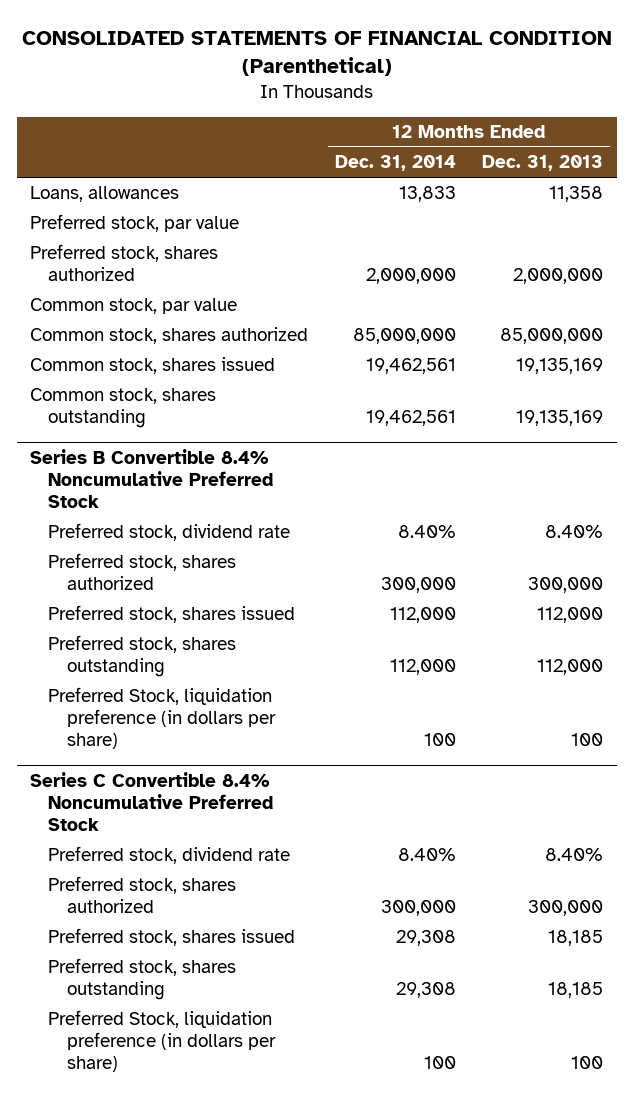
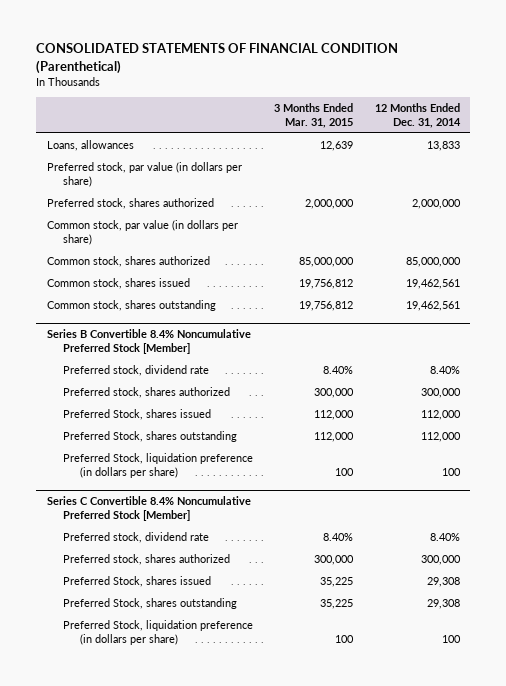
[482,155,604,172] Dec. 31, 2013 -> none
none -> [274,102,354,129] 3 Months Ended Mar. 31, 2015
[30,214,240,233] Preferred stock, par value -> [46,161,242,187] Preferred stock, par value (in dollars per share)
[30,298,238,315] Common stock, par value -> [46,219,238,245] Common stock, par value (in dollars per share)
[30,449,274,508] Series B Convertible 8.4% Noncumulative Preferred Stock -> [46,328,251,355] Series B Convertible 8.4% Noncumulative Preferred Stock [Member]
[48,605,296,624] Preferred stock, shares issued -> [63,408,212,420] Preferred Stock, shares issued
[48,635,237,678] Preferred stock, shares outstanding -> [63,430,238,442] Preferred Stock, shares outstanding
[30,772,274,831] Series C Convertible 8.4% Noncumulative Preferred Stock -> [46,495,251,522] Series C Convertible 8.4% Noncumulative Preferred Stock [Member]
[48,928,296,947] Preferred stock, shares issued -> [63,575,212,587] Preferred Stock, shares issued
[48,958,237,1001] Preferred stock, shares outstanding -> [63,597,238,609] Preferred Stock, shares outstanding

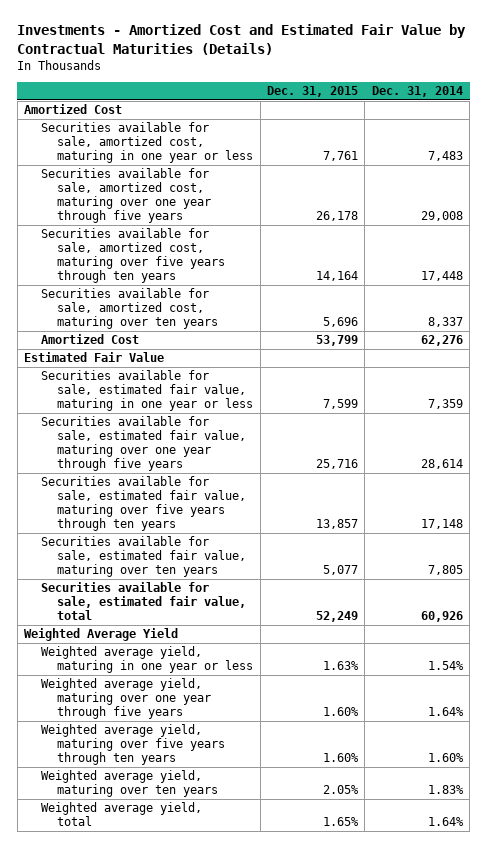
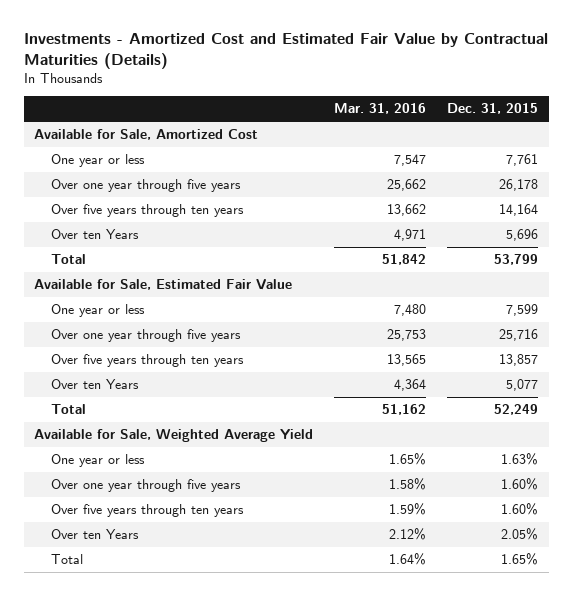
[371,85,463,97] Dec. 31, 2014 -> none
none -> [334,103,427,115] Mar. 31, 2016
[24,104,123,115] Amortized Cost -> [34,129,259,141] Available for Sale, Amortized Cost
[40,122,254,164] Securities available for sale, amortized cost, maturing in one year or less -> [50,154,145,168] One year or less
[40,168,212,223] Securities available for sale, amortized cost, maturing over one year through five years -> [50,179,241,193] Over one year through five years
[40,228,226,283] Securities available for sale, amortized cost, maturing over five years through ten years -> [50,204,244,218] Over five years through ten years
[40,288,219,330] Securities available for sale, amortized cost, maturing over ten years -> [50,229,139,240] Over ten Years
[40,334,139,345] Amortized Cost -> [50,254,86,265] Total
[24,352,165,363] Estimated Fair Value -> [34,279,293,291] Available for Sale, Estimated Fair Value
[40,370,254,412] Securities available for sale, estimated fair value, maturing in one year or less -> [50,304,145,318] One year or less
[40,416,247,471] Securities available for sale, estimated fair value, maturing over one year through five years -> [50,329,241,343] Over one year through five years
[40,476,247,531] Securities available for sale, estimated fair value, maturing over five years through ten years -> [50,354,244,368] Over five years through ten years
[40,536,247,578] Securities available for sale, estimated fair value, maturing over ten years -> [50,379,139,390] Over ten Years
[40,582,247,621] Securities available for sale, estimated fair value, total -> [50,404,86,415] Total
[24,628,179,642] Weighted Average Yield -> [34,429,314,443] Available for Sale, Weighted Average Yield
[40,646,254,674] Weighted average yield, maturing in one year or less -> [50,454,145,468] One year or less
[40,678,212,720] Weighted average yield, maturing over one year through five years -> [50,479,241,493] Over one year through five years
[40,724,226,766] Weighted average yield, maturing over five years through ten years -> [50,504,244,518] Over five years through ten years
[40,770,219,798] Weighted average yield, maturing over ten years -> [50,529,139,540] Over ten Years
[40,802,202,827] Weighted average yield, total -> [50,554,83,565] Total

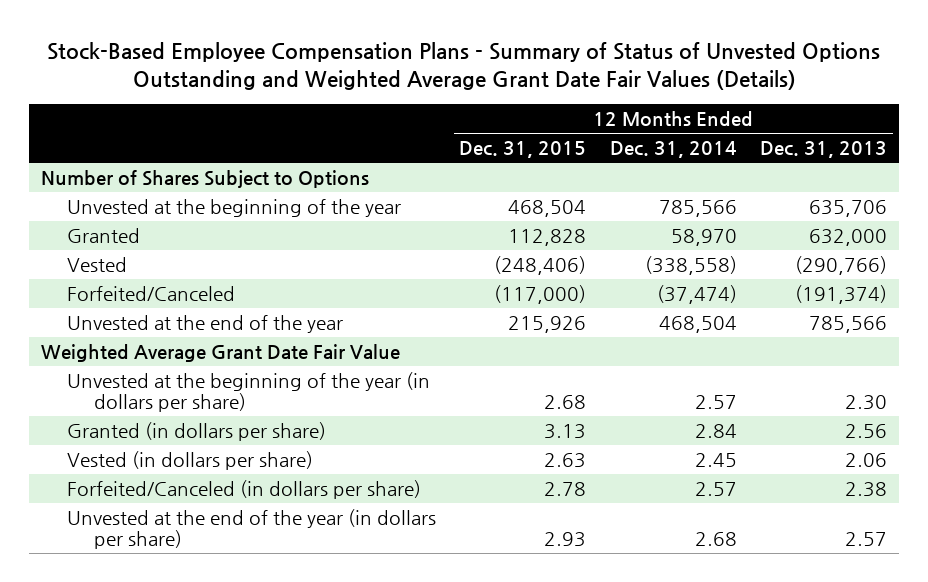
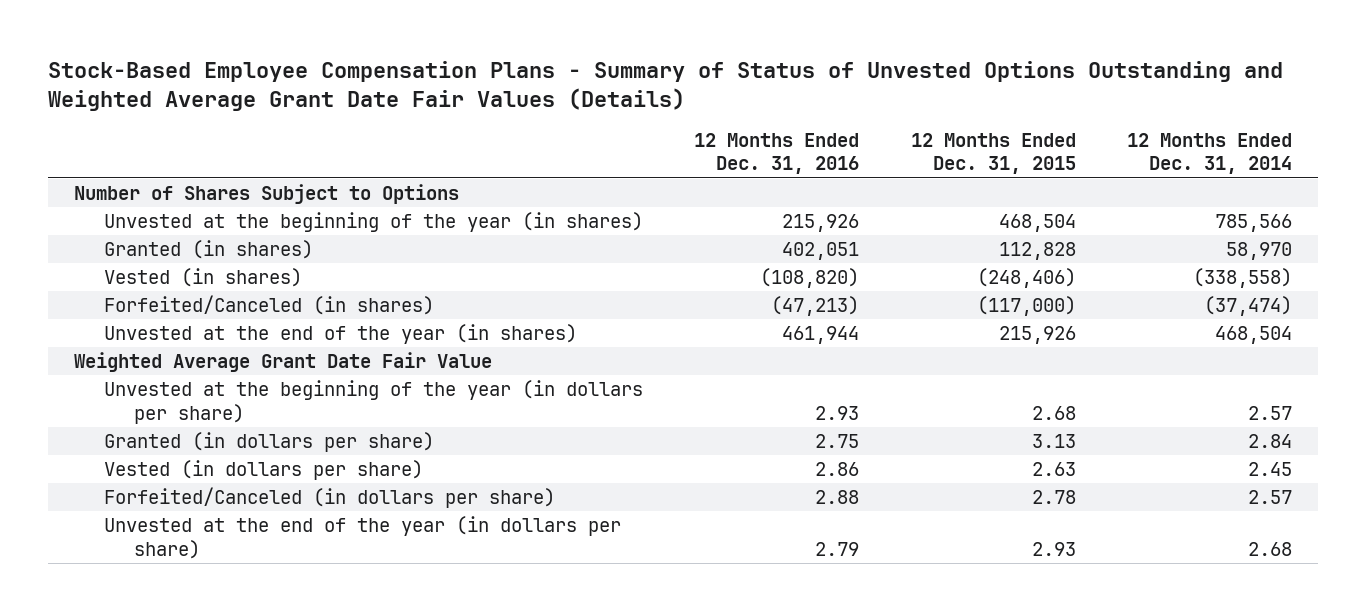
[759,141,887,159] Dec. 31, 2013 -> none
none -> [694,132,860,175] 12 Months Ended Dec. 31, 2016
[67,198,402,217] Unvested at the beginning of the year -> [103,212,643,233] Unvested at the beginning of the year (in shares)
[67,227,141,243] Granted -> [103,240,313,260] Granted (in shares)
[67,256,128,272] Vested -> [103,268,302,288] Vested (in shares)
[67,285,236,301] Forfeited/Canceled -> [103,295,434,316] Forfeited/Canceled (in shares)
[67,314,344,333] Unvested at the end of the year -> [103,324,577,345] Unvested at the end of the year (in shares)

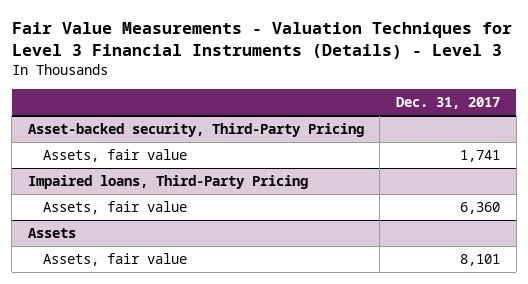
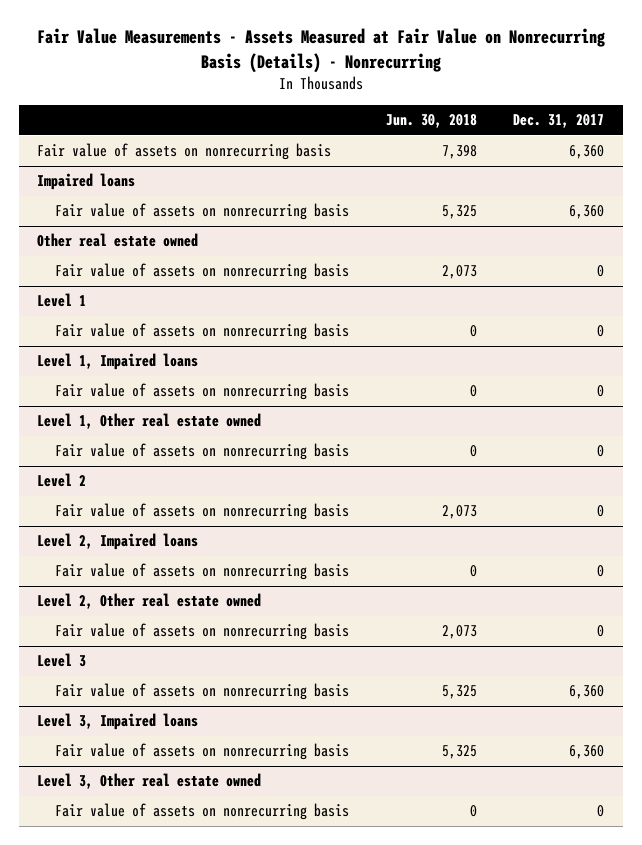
[11,21,512,59] Fair Value Measurements - Valuation Techniques for Level 3 Financial Instruments (Details) - Level 3 -> [36,28,605,73] Fair Value Measurements - Assets Measured at Fair Value on Nonrecurring Basis (Details) - Nonrecurring
none -> [385,114,477,129] Jun. 30, 2018
[27,123,364,138] Asset-backed security, Third-Party Pricing -> none
[27,175,308,190] Impaired loans, Third-Party Pricing -> none
[27,228,76,239] Assets -> none
[42,149,187,163] Assets, fair value -> [37,143,332,161] Fair value of assets on nonrecurring basis
[459,150,500,163] 1,741 -> [569,145,605,160] 6,360
none -> [37,173,136,191] Impaired loans
[42,201,187,215] Assets, fair value -> [54,203,349,221] Fair value of assets on nonrecurring basis
none -> [37,233,199,248] Other real estate owned
[42,253,187,267] Assets, fair value -> [54,263,349,281] Fair value of assets on nonrecurring basis
[459,254,500,267] 8,101 -> [597,265,605,278] 0
none -> [37,293,87,308] Level 1
none -> [54,323,349,341] Fair value of assets on nonrecurring basis
none -> [37,353,199,371] Level 1, Impaired loans
none -> [54,383,349,401] Fair value of assets on nonrecurring basis
none -> [37,413,262,430] Level 1, Other real estate owned
none -> [54,443,349,461] Fair value of assets on nonrecurring basis
none -> [37,473,87,488] Level 2
none -> [54,503,349,521] Fair value of assets on nonrecurring basis
none -> [37,533,199,551] Level 2, Impaired loans
none -> [54,563,349,581] Fair value of assets on nonrecurring basis
none -> [37,593,262,610] Level 2, Other real estate owned
none -> [54,623,349,641] Fair value of assets on nonrecurring basis
none -> [37,653,87,668] Level 3
none -> [54,683,349,701] Fair value of assets on nonrecurring basis
none -> [37,713,199,731] Level 3, Impaired loans
none -> [54,743,349,761] Fair value of assets on nonrecurring basis
none -> [37,773,262,790] Level 3, Other real estate owned
none -> [54,803,349,821] Fair value of assets on nonrecurring basis

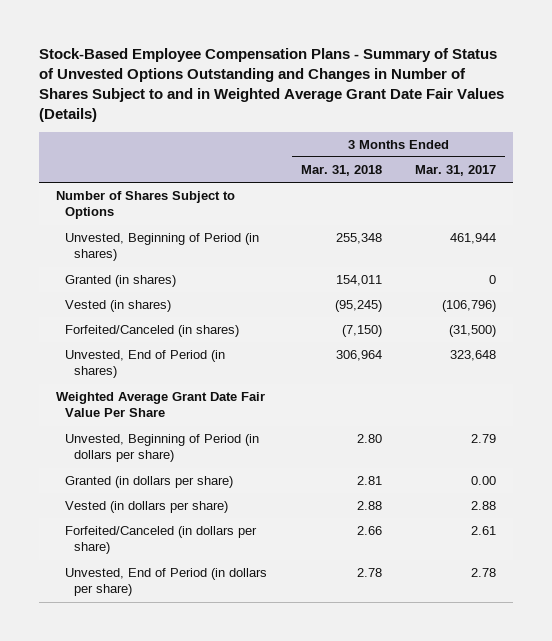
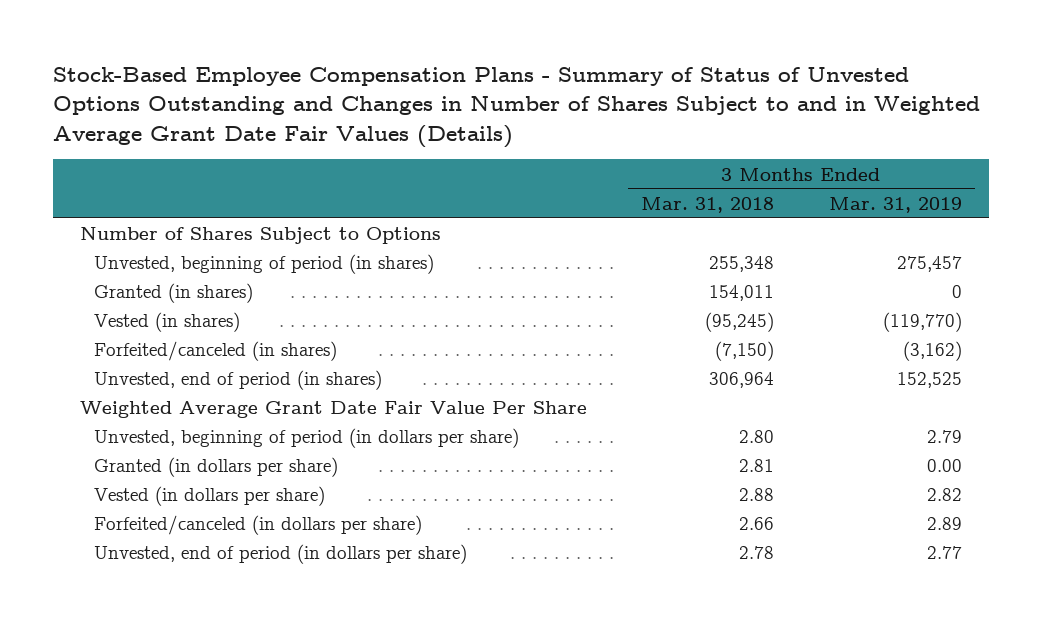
[415,164,497,176] Mar. 31, 2017 -> none
none -> [828,196,962,213] Mar. 31, 2019
[64,233,259,262] Unvested, Beginning of Period (in shares) -> [94,254,435,275] Unvested, beginning of period (in shares)
[64,325,239,338] Forfeited/Canceled (in shares) -> [94,341,338,362] Forfeited/canceled (in shares)
[64,350,225,379] Unvested, End of Period (in shares) -> [94,370,383,391] Unvested, end of period (in shares)
[64,434,259,463] Unvested, Beginning of Period (in dollars per share) -> [94,428,520,449] Unvested, beginning of period (in dollars per share)
[64,526,257,555] Forfeited/Canceled (in dollars per share) -> [94,515,423,536] Forfeited/canceled (in dollars per share)
[64,568,267,597] Unvested, End of Period (in dollars per share) -> [94,544,468,565] Unvested, end of period (in dollars per share)

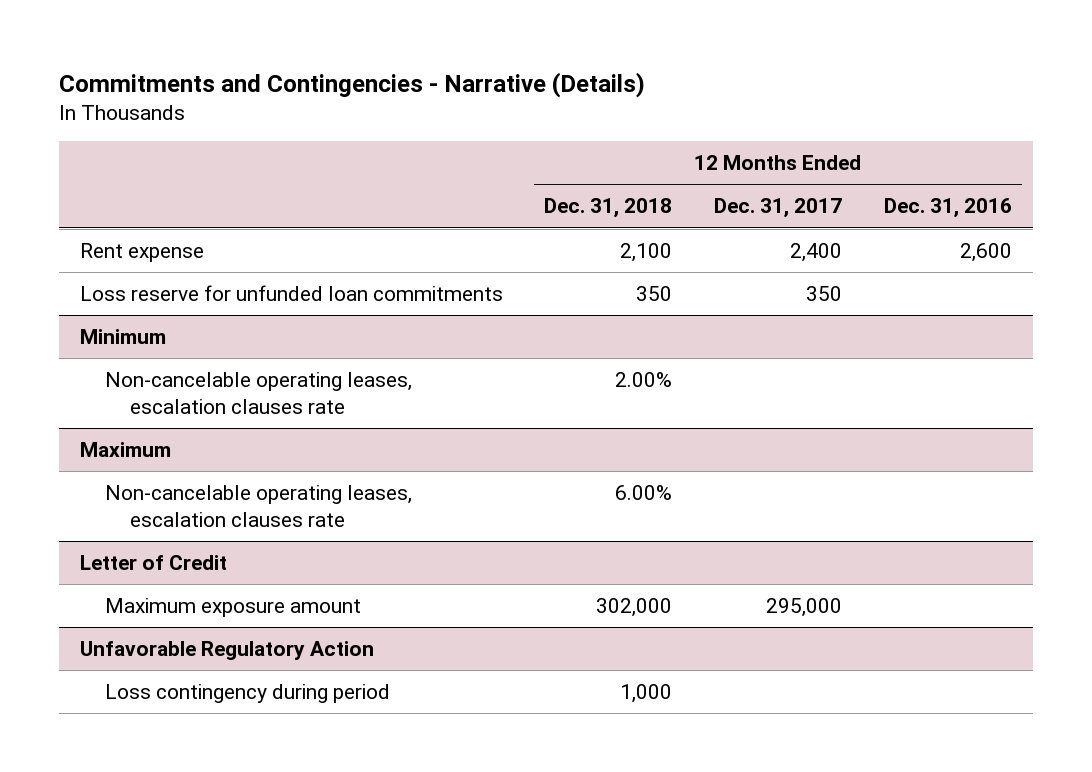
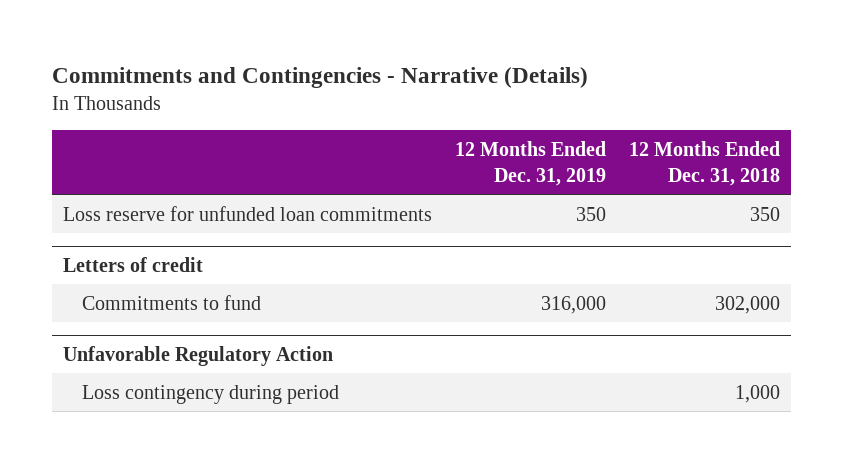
[714,198,843,219] Dec. 31, 2017 -> none
[883,198,1012,219] Dec. 31, 2016 -> none
none -> [455,140,607,186] 12 Months Ended Dec. 31, 2019
[79,243,204,263] Rent expense -> none
[79,329,166,345] Minimum -> none
[105,372,413,415] Non-cancelable operating leases, escalation clauses rate -> none
[79,442,171,458] Maximum -> none
[105,485,413,528] Non-cancelable operating leases, escalation clauses rate -> none
[79,555,227,571] Letter of Credit -> [63,256,204,272] Letters of credit
[105,598,362,618] Maximum exposure amount -> [81,294,261,310] Commitments to fund

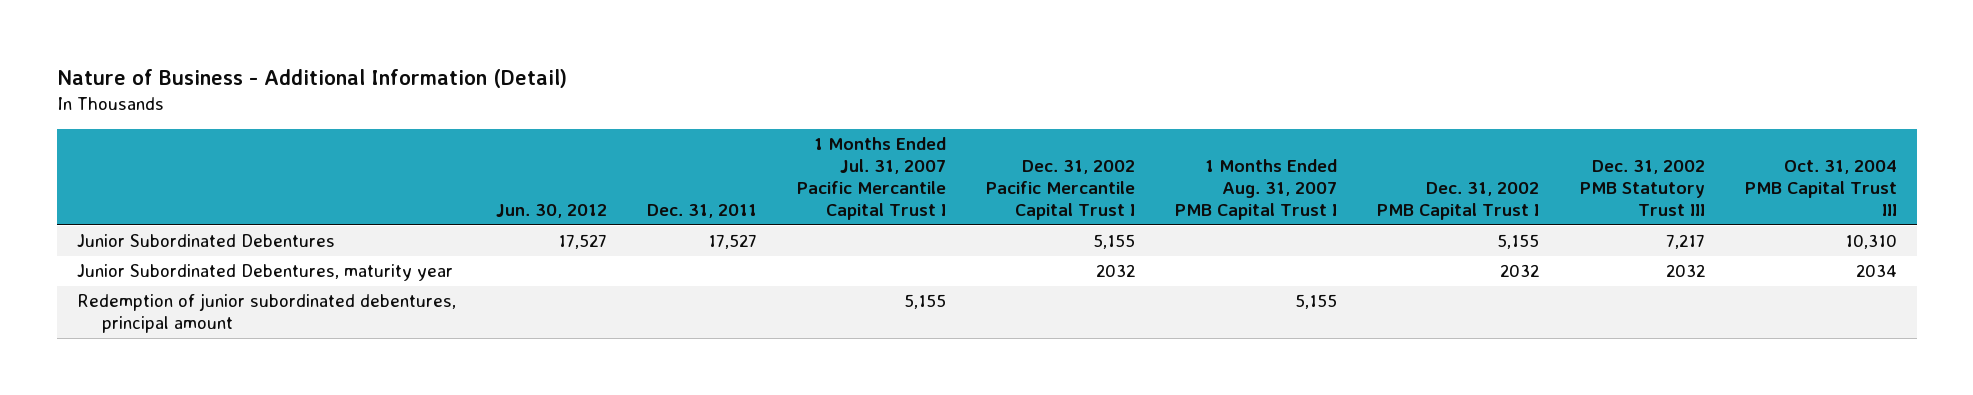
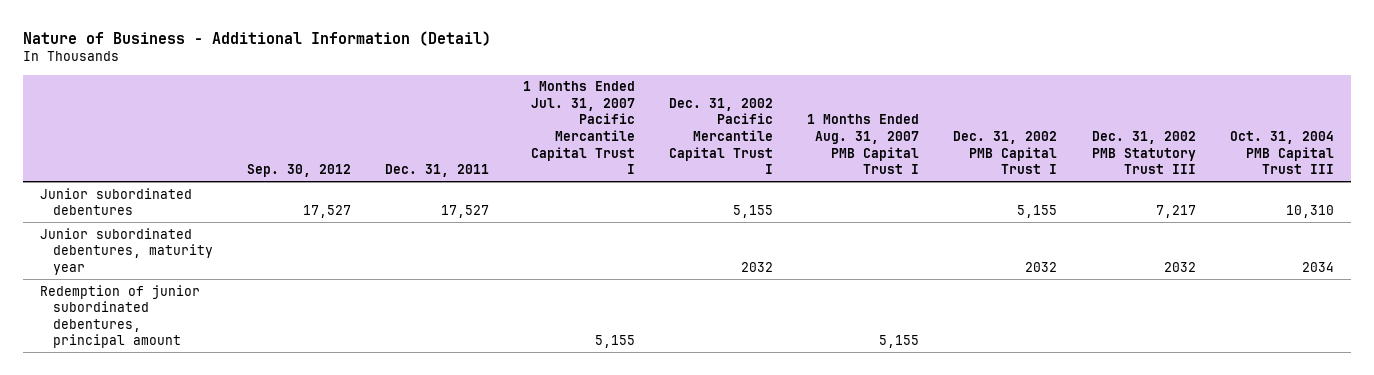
[495,204,607,219] Jun. 30, 2012 -> none
none -> [247,164,352,178] Sep. 30, 2012
[76,234,335,248] Junior Subordinated Debentures -> [40,187,193,216] Junior subordinated debentures
[76,264,453,282] Junior Subordinated Debentures, maturity year -> [40,227,214,275] Junior subordinated debentures, maturity year

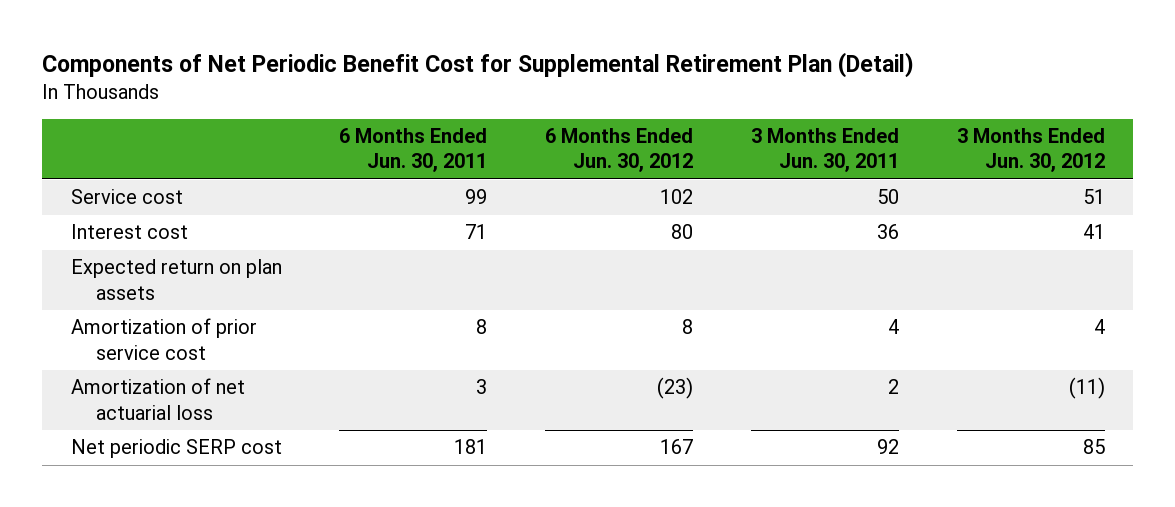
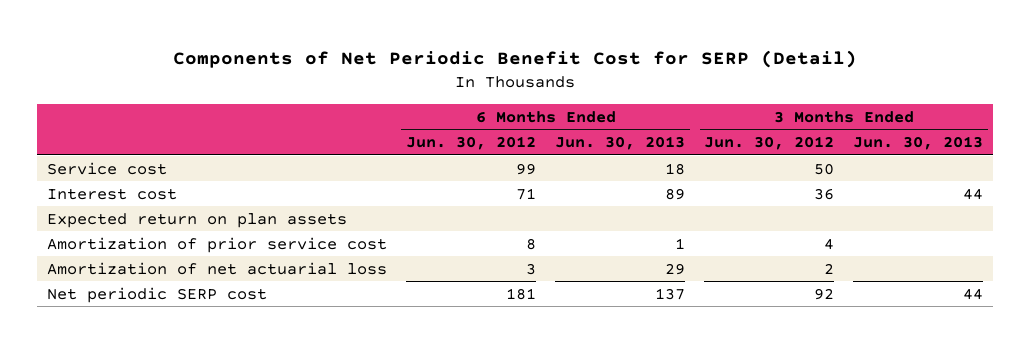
[41,52,914,79] Components of Net Periodic Benefit Cost for Supplemental Retirement Plan (Detail) -> [173,49,858,68] Components of Net Periodic Benefit Cost for SERP (Detail)
[339,128,488,173] 6 Months Ended Jun. 30, 2011 -> none
[750,128,899,173] 3 Months Ended Jun. 30, 2011 -> none
none -> [555,136,686,151] Jun. 30, 2013
none -> [853,136,984,151] Jun. 30, 2013
[660,189,694,205] 102 -> [516,162,537,175] 99
[1082,189,1105,205] 51 -> [814,162,835,175] 50
[671,224,694,240] 80 -> [516,187,537,200] 71
[1082,224,1105,240] 41 -> [814,187,835,200] 36
[657,377,694,400] (23) -> [526,262,537,275] 3
[1068,377,1105,400] (11) -> [824,262,835,274] 2
[660,439,694,455] 167 -> [506,287,537,300] 181
[1082,439,1105,455] 85 -> [814,287,835,300] 92

